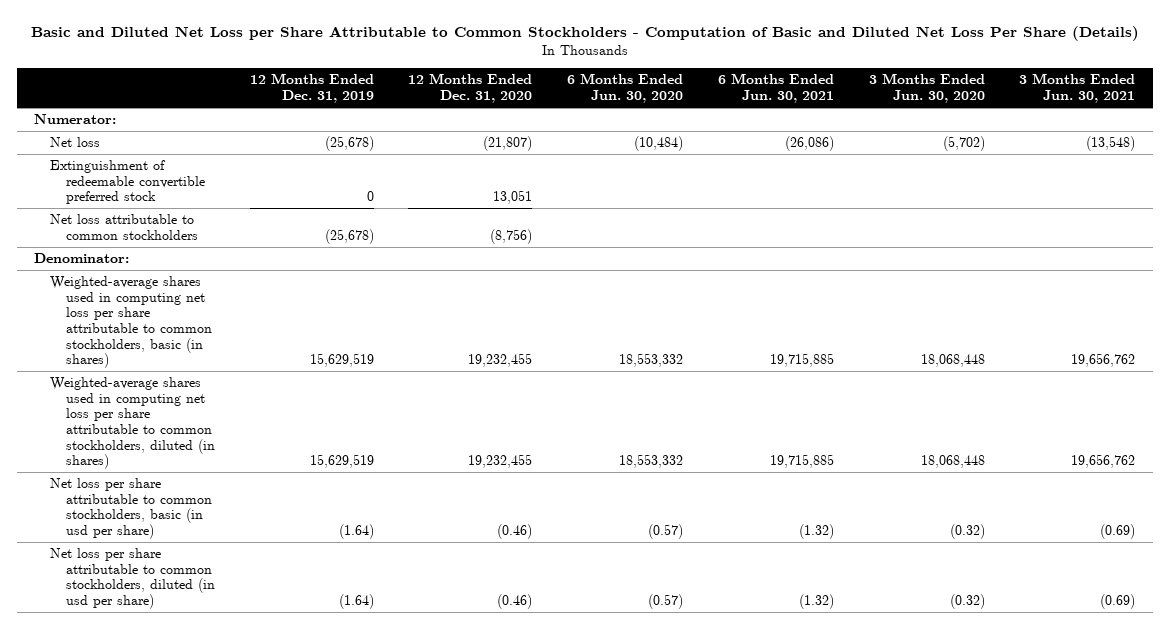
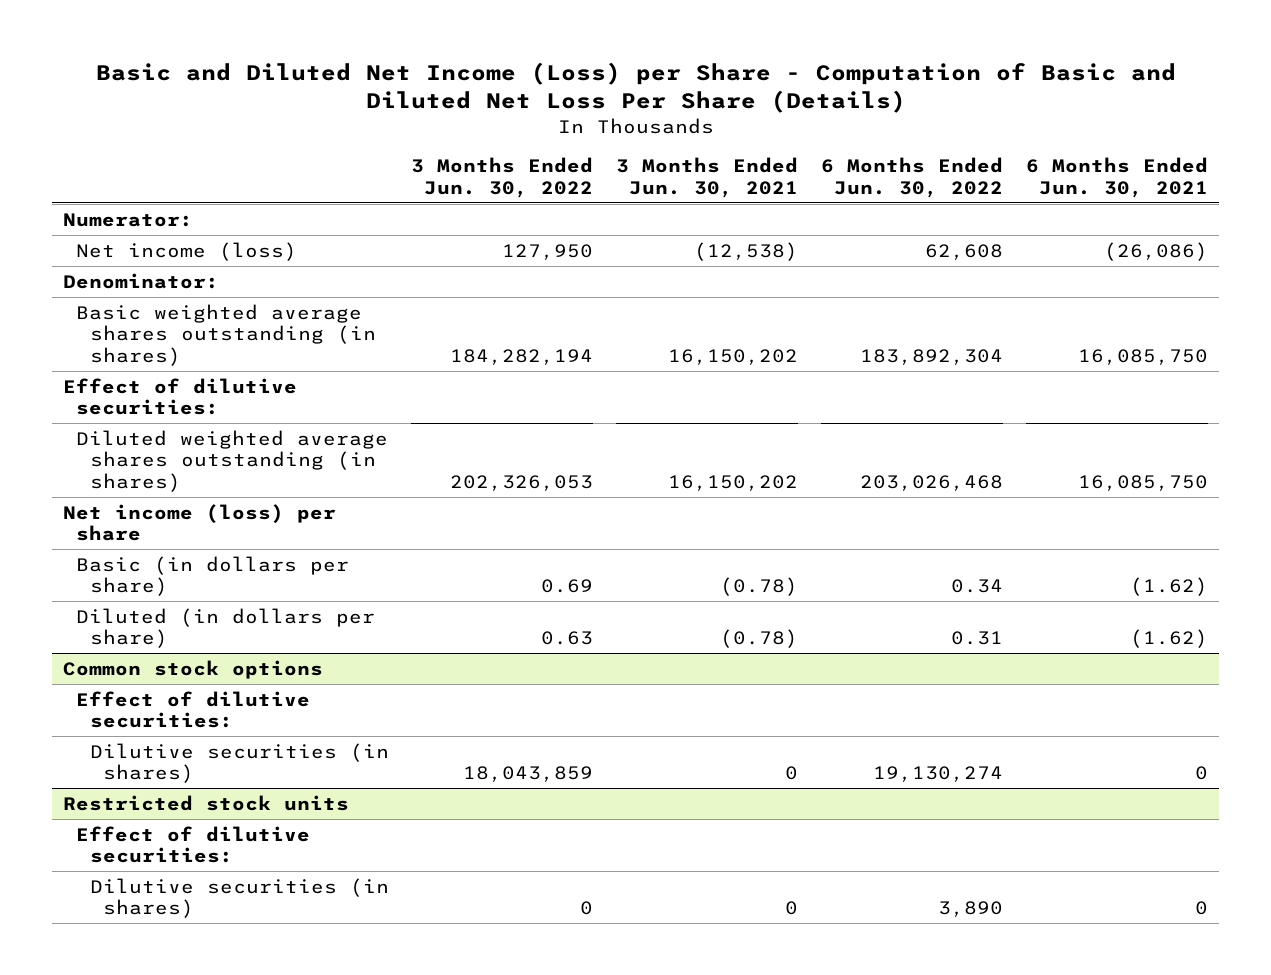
[30,26,1139,42] Basic and Diluted Net Loss per Share Attributable to Common Stockholders - Computation of Basic and Diluted Net Loss Per Share (Details) -> [95,62,1176,114] Basic and Diluted Net Income (Loss) per Share - Computation of Basic and Diluted Net Loss Per Share (Details)
[249,73,374,104] 12 Months Ended Dec. 31, 2019 -> none
[408,73,533,104] 12 Months Ended Dec. 31, 2020 -> none
[567,73,684,104] 6 Months Ended Jun. 30, 2020 -> none
[868,73,985,104] 3 Months Ended Jun. 30, 2020 -> none
none -> [411,157,594,198] 3 Months Ended Jun. 30, 2022
none -> [820,157,1003,198] 6 Months Ended Jun. 30, 2022
[49,160,206,205] Extinguishment of redeemable convertible preferred stock -> none
[49,214,199,240] Net loss attributable to common stockholders -> none
[49,137,100,148] Net loss -> [76,241,298,261] Net income (loss)
[1086,136,1136,152] (13,548) -> [694,241,799,261] (12,538)
[49,276,213,369] Weighted-average shares used in computing net loss per share attributable to common stockholders, basic (in shares) -> [76,303,376,366] Basic weighted average shares outstanding (in shares)
[769,353,834,368] 19,715,885 -> [1077,348,1208,365] 16,085,750
[1071,353,1136,368] 19,656,762 -> [668,348,799,365] 16,150,202
none -> [63,377,298,416] Effect of dilutive securities:
[49,377,216,470] Weighted-average shares used in computing net loss per share attributable to common stockholders, diluted (in shares) -> [76,429,389,492] Diluted weighted average shares outstanding (in shares)
[769,454,834,469] 19,715,885 -> [1077,474,1208,491] 16,085,750
[1071,454,1136,469] 19,656,762 -> [668,474,799,491] 16,150,202
none -> [63,503,337,542] Net income (loss) per share
[49,478,213,540] Net loss per share attributable to common stockholders, basic (in usd per share) -> [76,555,350,597] Basic (in dollars per share)
[798,524,834,540] (1.32) -> [1129,577,1208,597] (1.62)
[1100,524,1136,540] (0.69) -> [720,577,799,597] (0.78)
[49,548,216,610] Net loss per share attributable to common stockholders, diluted (in usd per share) -> [76,607,376,649] Diluted (in dollars per share)
[798,594,834,610] (1.32) -> [1129,629,1208,649] (1.62)
[1100,594,1136,610] (0.69) -> [720,629,799,649] (0.78)
none -> [63,659,324,679] Common stock options
none -> [76,690,311,729] Effect of dilutive securities:
none -> [89,742,389,784] Dilutive securities (in shares)
none -> [63,794,350,811] Restricted stock units
none -> [76,825,311,864] Effect of dilutive securities:
none -> [89,877,389,919] Dilutive securities (in shares)

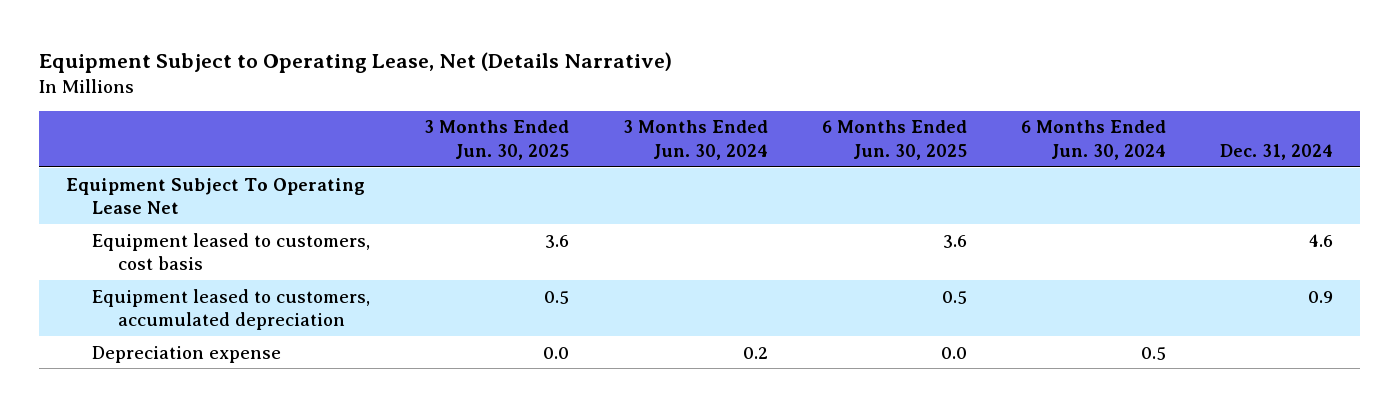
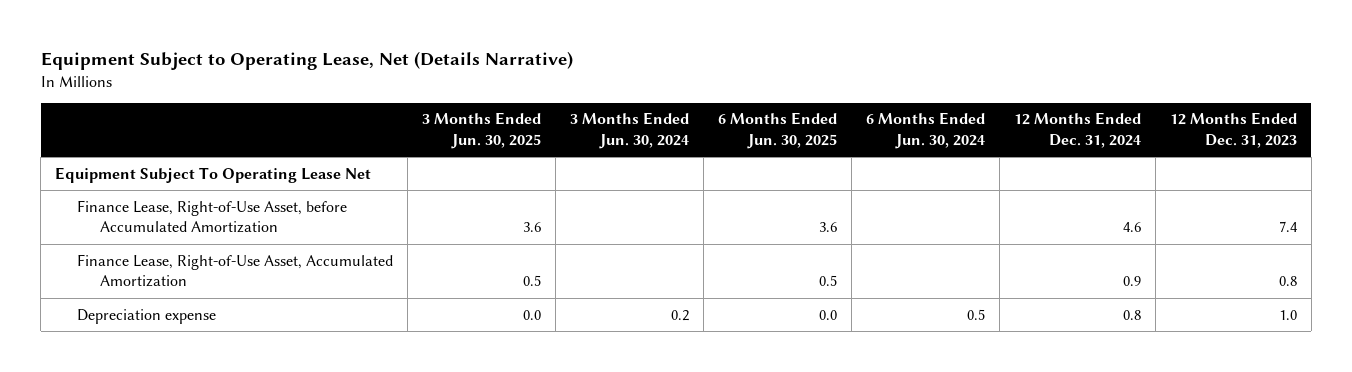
[1219,143,1333,160] Dec. 31, 2024 -> none
none -> [1013,112,1141,148] 12 Months Ended Dec. 31, 2024
none -> [1169,112,1297,148] 12 Months Ended Dec. 31, 2023
[92,232,371,270] Equipment leased to customers, cost basis -> [77,199,348,234] Finance Lease, Right-of-Use Asset, before Accumulated Amortization
[92,288,371,330] Equipment leased to customers, accumulated depreciation -> [77,253,394,288] Finance Lease, Right-of-Use Asset, Accumulated Amortization

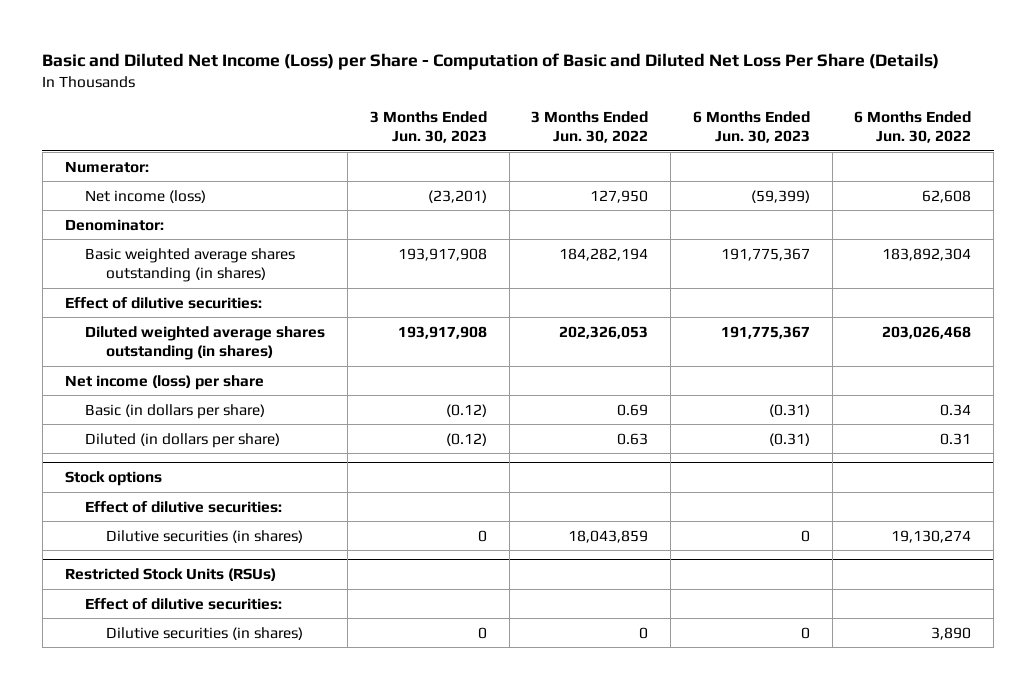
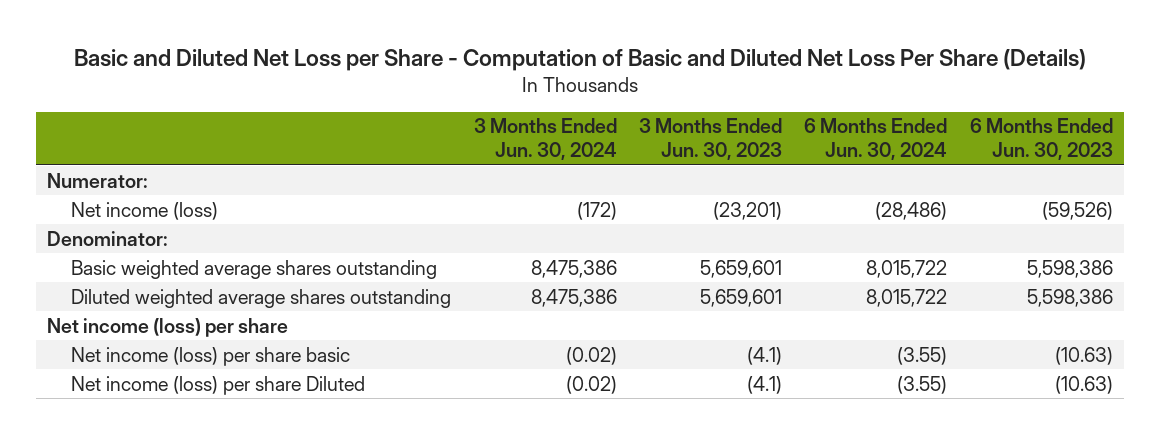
[42,53,940,71] Basic and Diluted Net Income (Loss) per Share - Computation of Basic and Diluted Net Loss Per Share (Details) -> [73,48,1086,71] Basic and Diluted Net Loss per Share - Computation of Basic and Diluted Net Loss Per Share (Details)
[531,110,649,144] 3 Months Ended Jun. 30, 2022 -> none
[854,110,972,144] 6 Months Ended Jun. 30, 2022 -> none
none -> [473,118,617,161] 3 Months Ended Jun. 30, 2024
none -> [804,118,948,161] 6 Months Ended Jun. 30, 2024
[750,189,810,203] (59,399) -> [1041,201,1113,220] (59,526)
[64,296,262,309] Effect of dilutive securities: -> none
[85,247,296,283] Basic weighted average shares outstanding (in shares) -> [71,259,438,279] Basic weighted average shares outstanding
[397,247,487,261] 193,917,908 -> [700,259,783,278] 5,659,601
[720,247,810,261] 191,775,367 -> [1026,259,1113,278] 5,598,386
[85,325,326,361] Diluted weighted average shares outstanding (in shares) -> [71,288,452,308] Diluted weighted average shares outstanding
[397,325,487,339] 193,917,908 -> [700,288,783,307] 5,659,601
[720,325,810,339] 191,775,367 -> [1026,288,1113,307] 5,598,386
[64,471,162,487] Stock options -> none
[85,500,283,513] Effect of dilutive securities: -> none
[106,529,304,543] Dilutive securities (in shares) -> none
[64,568,276,582] Restricted Stock Units (RSUs) -> none
[85,597,283,610] Effect of dilutive securities: -> none
[106,626,304,640] Dilutive securities (in shares) -> none
[85,403,266,419] Basic (in dollars per share) -> [71,346,351,366] Net income (loss) per share basic
[445,403,487,417] (0.12) -> [747,346,783,365] (4.1)
[768,403,810,417] (0.31) -> [1054,346,1113,365] (10.63)
[85,432,281,448] Diluted (in dollars per share) -> [71,375,366,395] Net income (loss) per share Diluted
[445,432,487,446] (0.12) -> [747,375,783,394] (4.1)
[768,432,810,446] (0.31) -> [1054,375,1113,394] (10.63)

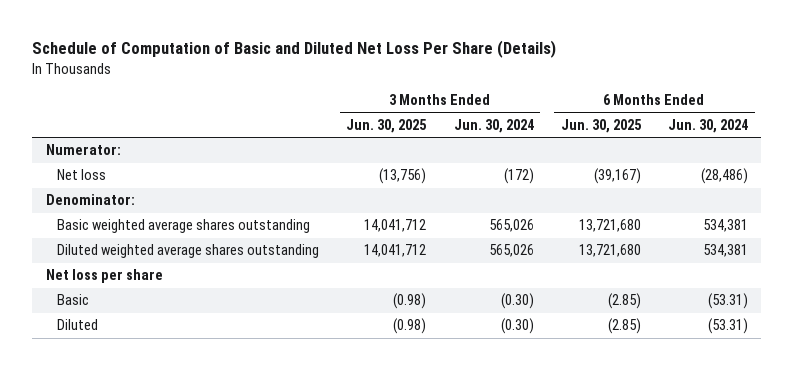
[73,48,1086,71] Basic and Diluted Net Loss per Share - Computation of Basic and Diluted Net Loss Per Share (Details) -> [32,40,557,59] Schedule of Computation of Basic and Diluted Net Loss Per Share (Details)
[639,118,783,161] 3 Months Ended Jun. 30, 2023 -> none
[969,118,1113,161] 6 Months Ended Jun. 30, 2023 -> none
none -> [346,119,428,134] Jun. 30, 2025
none -> [560,119,642,134] Jun. 30, 2025
[71,201,219,220] Net income (loss) -> [57,169,107,181] Net loss
[71,346,351,366] Net income (loss) per share basic -> none
[71,375,366,395] Net income (loss) per share Diluted -> none
[530,259,617,278] 8,475,386 -> [488,219,534,233] 565,026
[866,259,948,278] 8,015,722 -> [702,219,748,233] 534,381
[530,288,617,307] 8,475,386 -> [488,244,534,258] 565,026
[866,288,948,307] 8,015,722 -> [702,244,748,258] 534,381
[46,317,288,337] Net income (loss) per share -> [45,269,163,284] Net loss per share
none -> [57,294,90,306] Basic
none -> [57,319,99,331] Diluted

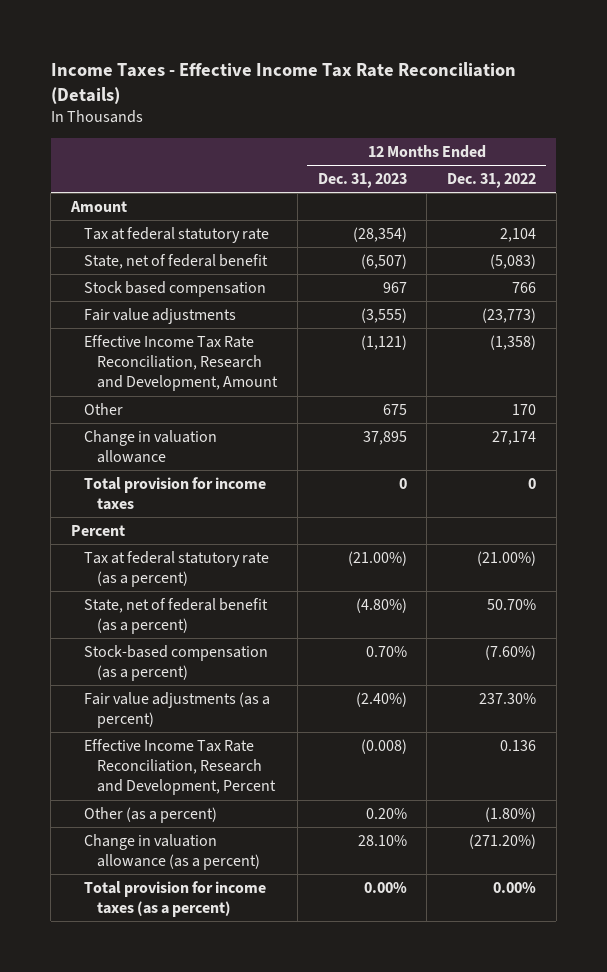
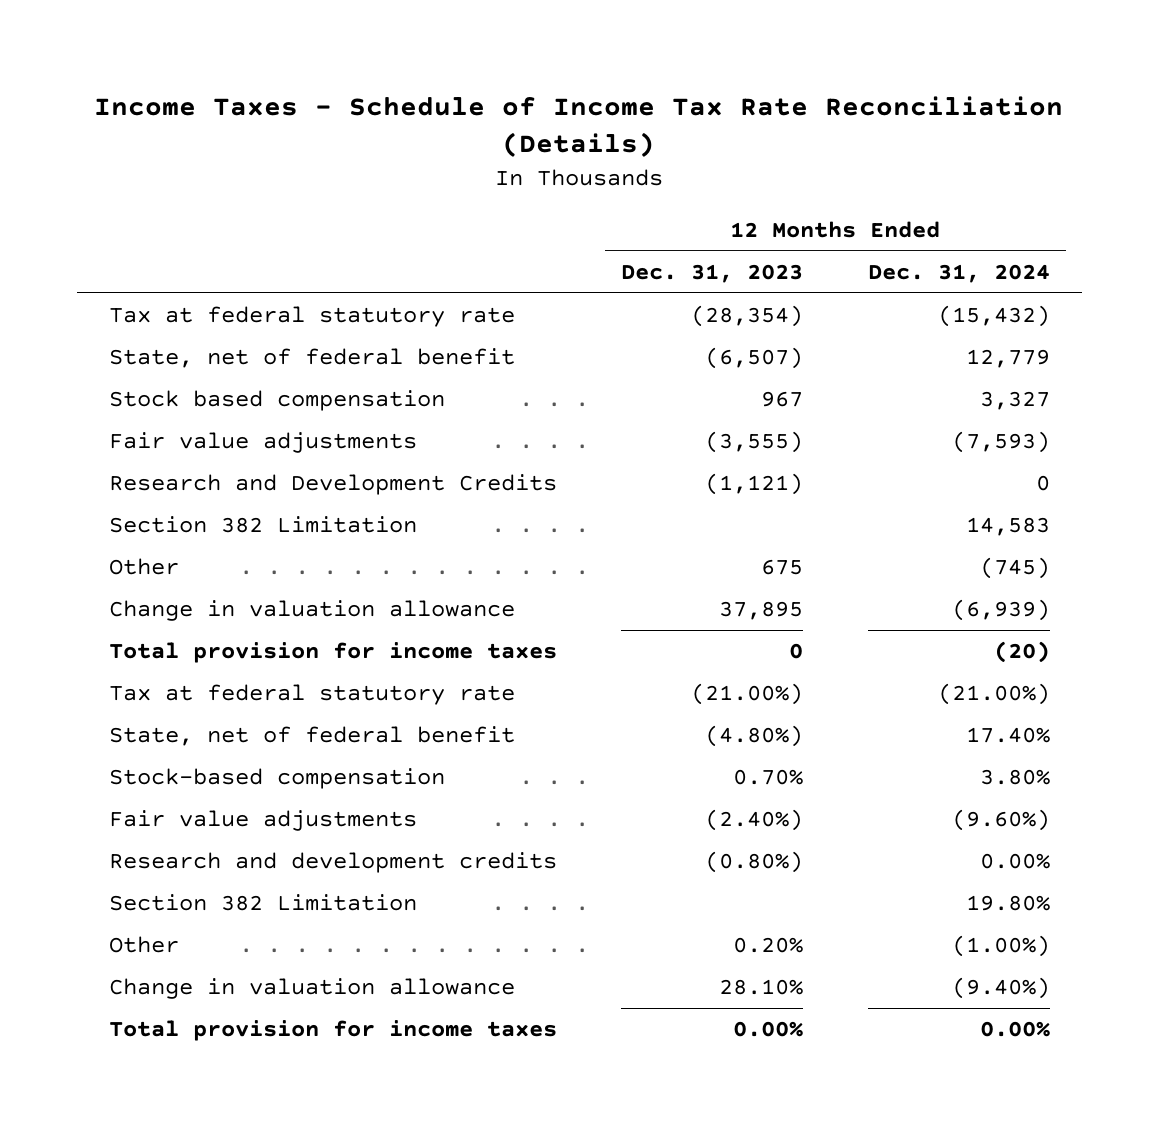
[50,61,516,104] Income Taxes - Effective Income Tax Rate Reconciliation (Details) -> [94,95,1064,158] Income Taxes - Schedule of Income Tax Rate Reconciliation (Details)
[446,173,536,189] Dec. 31, 2022 -> none
none -> [867,263,1050,283] Dec. 31, 2024
[70,200,128,212] Amount -> none
[84,334,279,392] Effective Income Tax Rate Reconciliation, Research and Development, Amount -> [109,474,558,496] Research and Development Credits
none -> [109,516,418,534] Section 382 Limitation
[71,524,126,536] Percent -> none
[84,738,277,796] Effective Income Tax Rate Reconciliation, Research and Development, Percent -> none
[84,550,270,588] Tax at federal statutory rate (as a percent) -> [109,684,516,706] Tax at federal statutory rate
[84,597,269,635] State, net of federal benefit (as a percent) -> [109,726,516,747] State, net of federal benefit
[84,644,269,682] Stock-based compensation (as a percent) -> [109,768,446,790] Stock-based compensation
[84,691,271,729] Fair value adjustments (as a percent) -> [109,810,418,832] Fair value adjustments
none -> [109,852,558,874] Research and development credits
none -> [109,894,418,912] Section 382 Limitation
[84,806,218,823] Other (as a percent) -> [109,936,180,954] Other
[84,833,261,871] Change in valuation allowance (as a percent) -> [109,978,516,1000] Change in valuation allowance
[84,880,267,918] Total provision for income taxes (as a percent) -> [109,1020,558,1042] Total provision for income taxes

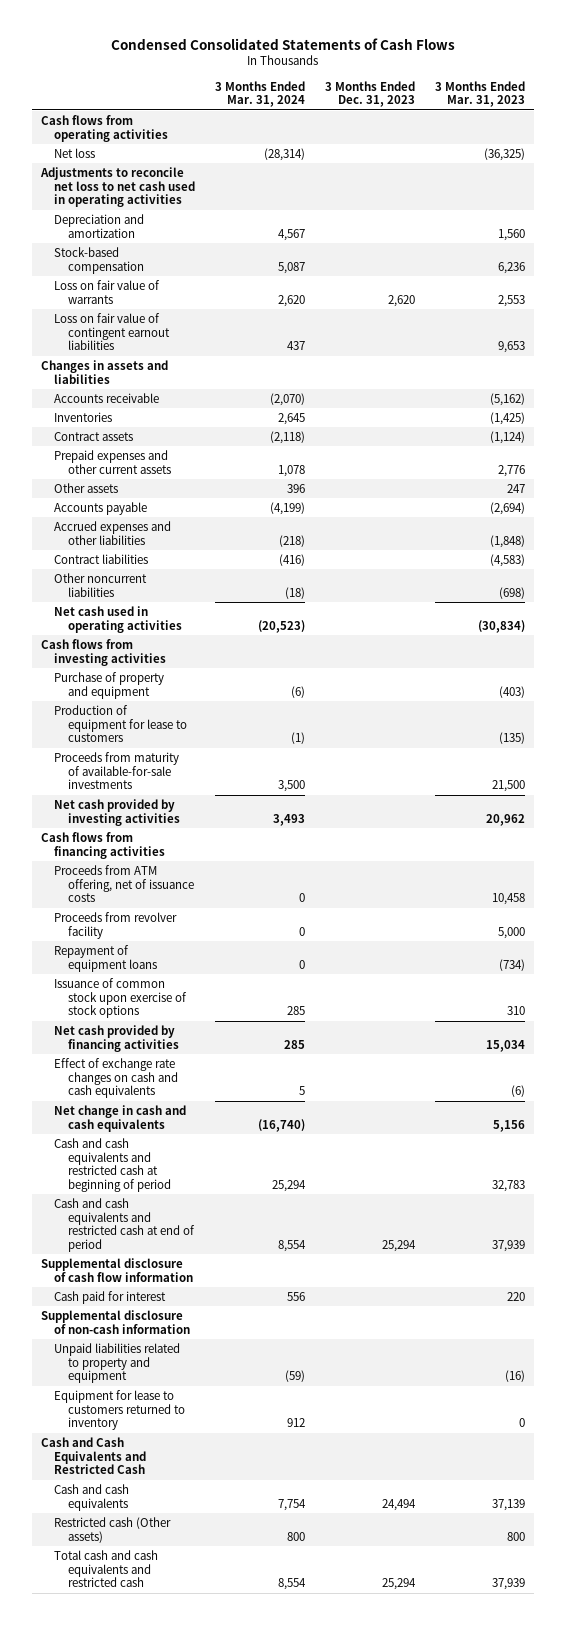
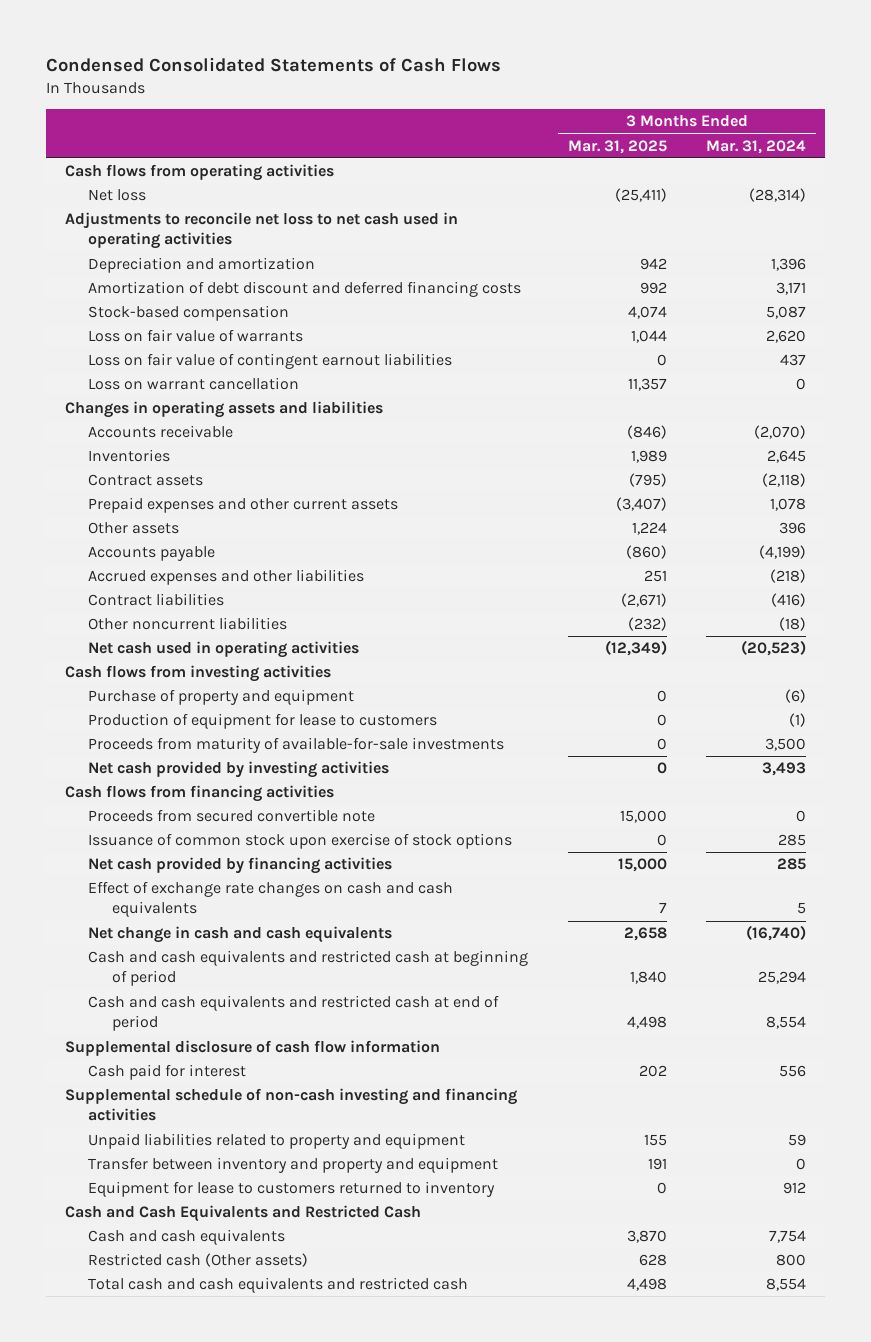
[324,80,415,108] 3 Months Ended Dec. 31, 2023 -> none
[434,80,525,108] 3 Months Ended Mar. 31, 2023 -> none
none -> [567,139,667,154] Mar. 31, 2025
[278,228,306,241] 4,567 -> [770,258,806,272] 1,396
none -> [88,281,522,298] Amortization of debt discount and deferred financing costs
none -> [88,377,300,391] Loss on warrant cancellation
[41,359,169,384] Changes in assets and liabilities -> [65,401,384,419] Changes in operating assets and liabilities
[54,864,194,903] Proceeds from ATM offering, net of issuance costs -> none
[54,911,178,939] Proceeds from revolver facility -> none
[54,944,157,972] Repayment of equipment loans -> none
none -> [88,809,376,823] Proceeds from secured convertible note
[41,1309,191,1334] Supplemental disclosure of non-cash information -> [65,1088,518,1122] Supplemental schedule of non-cash investing and financing activities
[285,1370,306,1383] (59) -> [787,1134,806,1147] 59
none -> [88,1157,499,1174] Transfer between inventory and property and equipment

